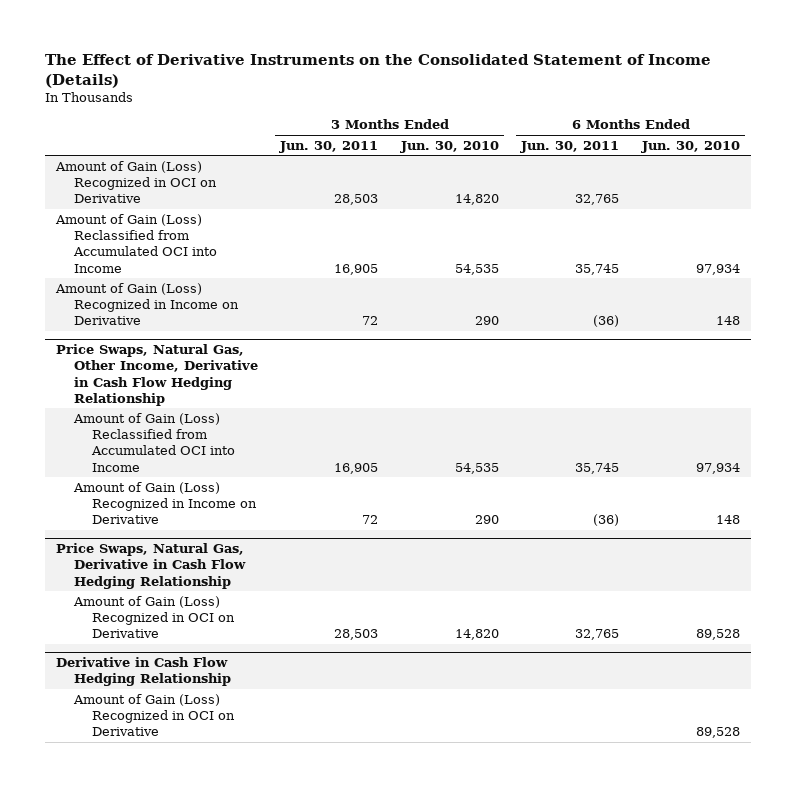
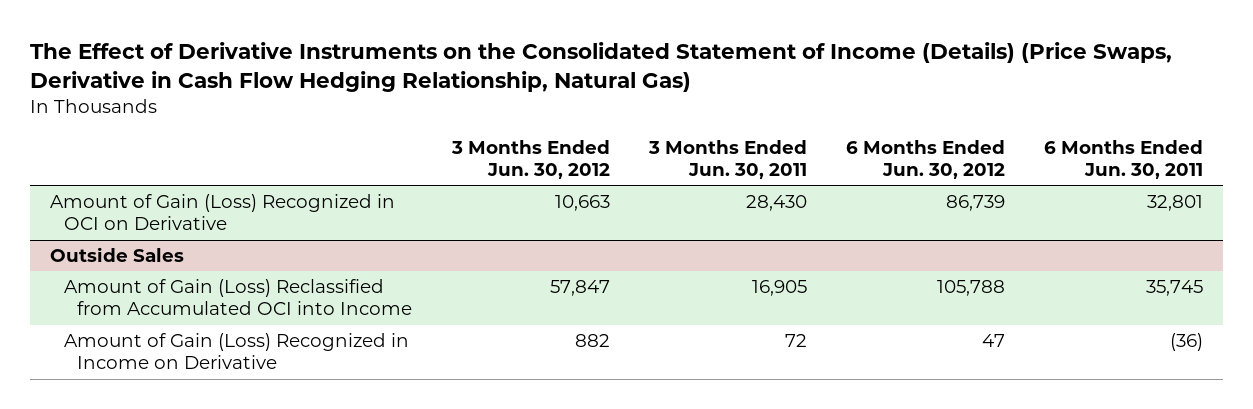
[44,53,711,88] The Effect of Derivative Instruments on the Consolidated Statement of Income (Details) -> [30,42,1173,93] The Effect of Derivative Instruments on the Consolidated Statement of Income (Details) (Price Swaps, Derivative in Cash Flow Hedging Relationship, Natural Gas)
[399,140,499,153] Jun. 30, 2010 -> none
[640,140,740,153] Jun. 30, 2010 -> none
none -> [450,140,610,180] 3 Months Ended Jun. 30, 2012
none -> [845,140,1005,180] 6 Months Ended Jun. 30, 2012
[54,213,217,273] Amount of Gain (Loss) Reclassified from Accumulated OCI into Income -> none
[54,282,239,326] Amount of Gain (Loss) Recognized in Income on Derivative -> none
[55,344,258,406] Price Swaps, Natural Gas, Other Income, Derivative in Cash Flow Hedging Relationship -> none
[334,194,379,206] 28,503 -> [745,195,807,212] 28,430
[575,194,620,206] 32,765 -> [1147,195,1204,212] 32,801
none -> [49,247,184,263] Outside Sales
[55,543,246,589] Price Swaps, Natural Gas, Derivative in Cash Flow Hedging Relationship -> none
[72,595,235,639] Amount of Gain (Loss) Recognized in OCI on Derivative -> none
[55,657,231,687] Derivative in Cash Flow Hedging Relationship -> none
[72,693,235,737] Amount of Gain (Loss) Recognized in OCI on Derivative -> none

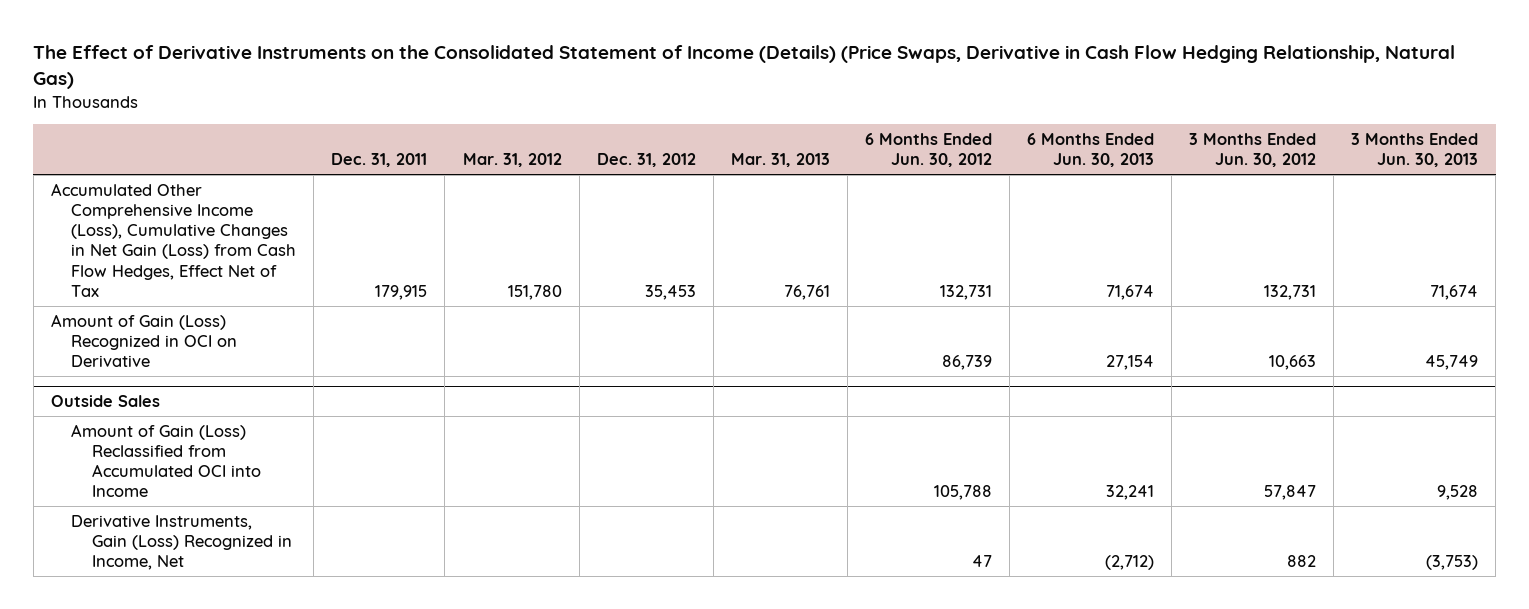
[647,140,807,180] 3 Months Ended Jun. 30, 2011 -> none
[1044,140,1204,180] 6 Months Ended Jun. 30, 2011 -> none
none -> [331,153,428,168] Dec. 31, 2011
none -> [462,153,562,168] Mar. 31, 2012
none -> [596,153,696,168] Dec. 31, 2012
none -> [730,153,830,168] Mar. 31, 2013
none -> [1027,133,1155,168] 6 Months Ended Jun. 30, 2013
none -> [1351,133,1479,168] 3 Months Ended Jun. 30, 2013
none -> [50,182,297,297] Accumulated Other Comprehensive Income (Loss), Cumulative Changes in Net Gain (Loss) from Cash Flow Hedges, Effect Net of Tax
[63,333,409,370] Amount of Gain (Loss) Recognized in Income on Derivative -> [71,514,292,571] Derivative Instruments, Gain (Loss) Recognized in Income, Net

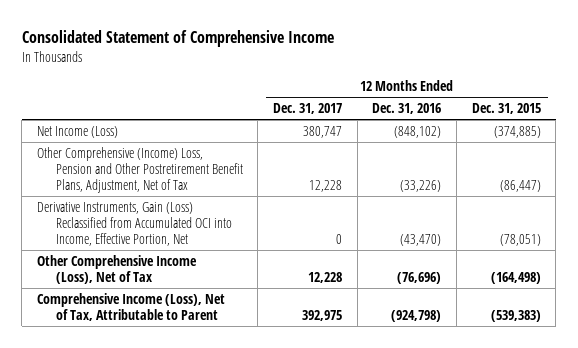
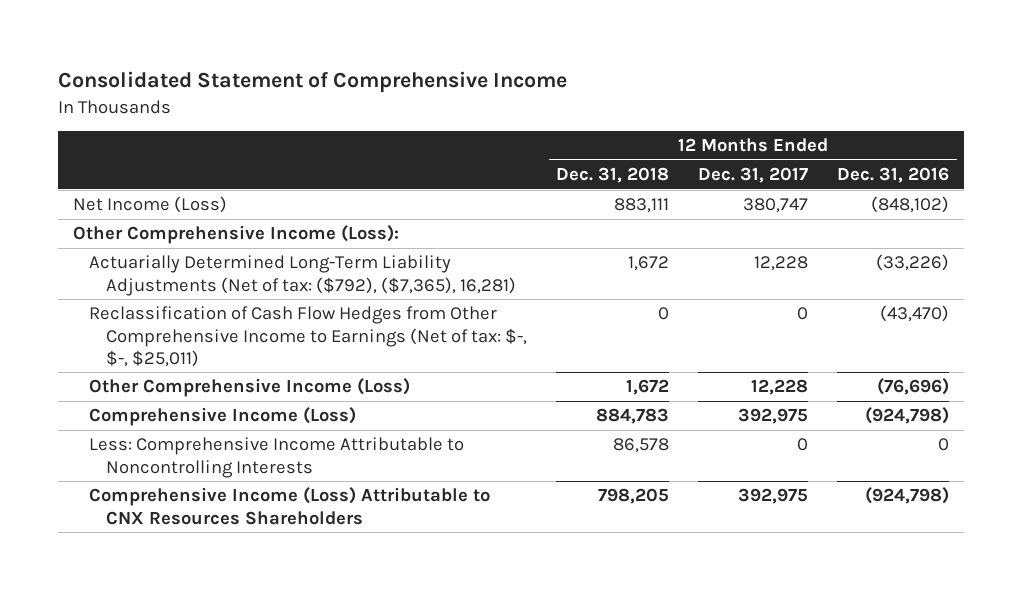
[471,103,541,115] Dec. 31, 2015 -> none
none -> [556,167,670,184] Dec. 31, 2018
none -> [72,225,399,245] Other Comprehensive Income (Loss):
[37,146,243,193] Other Comprehensive (Income) Loss, Pension and Other Postretirement Benefit Plans, Adjustment, Net of Tax -> [89,255,517,296] Actuarially Determined Long-Term Liability Adjustments (Net of tax: ($792), ($7,365), 16,281)
[37,201,232,246] Derivative Instruments, Gain (Loss) Reclassified from Accumulated OCI into Income, Effective Portion, Net -> [89,306,528,367] Reclassification of Cash Flow Hedges from Other Comprehensive Income to Earnings (Net of tax: $-, $-, $25,011)
[37,254,198,284] Other Comprehensive Income (Loss), Net of Tax -> [89,378,411,398] Other Comprehensive Income (Loss)
none -> [89,407,357,427] Comprehensive Income (Loss)
none -> [89,437,465,478] Less: Comprehensive Income Attributable to Noncontrolling Interests
[37,292,226,321] Comprehensive Income (Loss), Net of Tax, Attributable to Parent -> [89,487,491,525] Comprehensive Income (Loss) Attributable to CNX Resources Shareholders

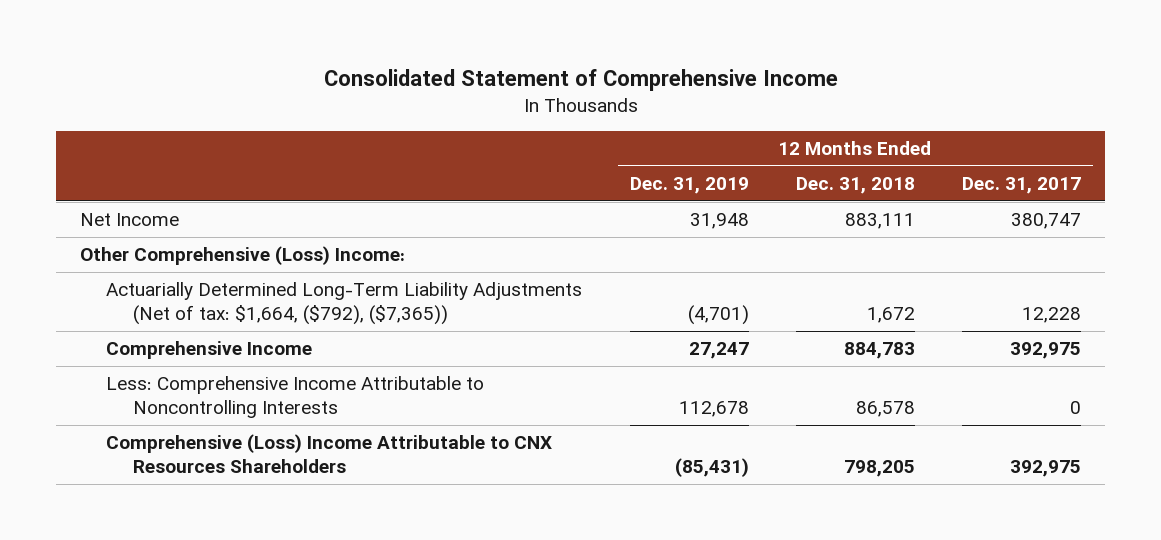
[837,167,950,184] Dec. 31, 2016 -> none
none -> [629,177,749,195] Dec. 31, 2019
[89,306,528,367] Reclassification of Cash Flow Hedges from Other Comprehensive Income to Earnings (Net of tax: $-, $-, $25,011) -> none
[89,378,411,398] Other Comprehensive Income (Loss) -> none
[72,196,227,214] Net Income (Loss) -> [79,213,179,227] Net Income
[72,225,399,245] Other Comprehensive Income (Loss): -> [79,246,405,266] Other Comprehensive (Loss) Income:
[89,255,517,296] Actuarially Determined Long-Term Liability Adjustments (Net of tax: ($792), ($7,365), 16,281) -> [106,282,583,326] Actuarially Determined Long-Term Liability Adjustments (Net of tax: $1,664, ($792), ($7,365))
[89,407,357,427] Comprehensive Income (Loss) -> [106,341,313,360] Comprehensive Income
[89,487,491,525] Comprehensive Income (Loss) Attributable to CNX Resources Shareholders -> [106,434,553,474] Comprehensive (Loss) Income Attributable to CNX Resources Shareholders

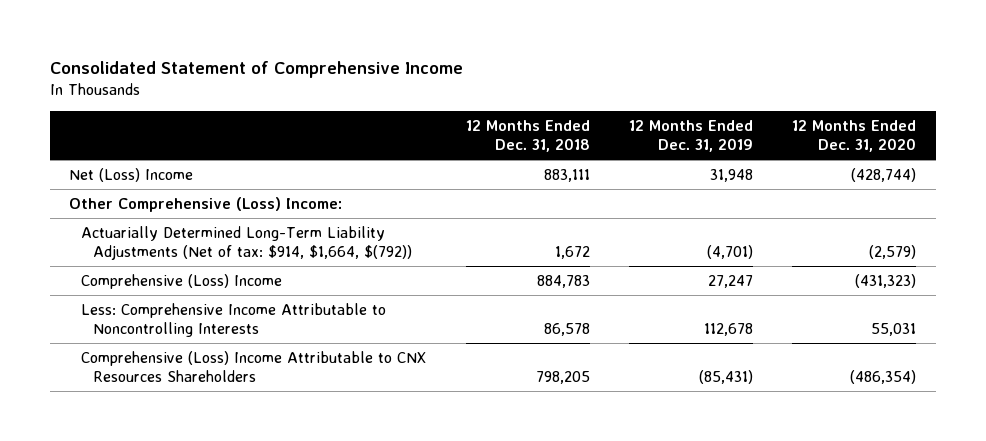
[962,177,1082,195] Dec. 31, 2017 -> none
none -> [792,119,917,153] 12 Months Ended Dec. 31, 2020
[79,213,179,227] Net Income -> [69,167,194,182] Net (Loss) Income
[106,282,583,326] Actuarially Determined Long-Term Liability Adjustments (Net of tax: $1,664, ($792), ($7,365)) -> [81,225,413,261] Actuarially Determined Long-Term Liability Adjustments (Net of tax: $914, $1,664, $(792))
[106,341,313,360] Comprehensive Income -> [81,273,283,289] Comprehensive (Loss) Income

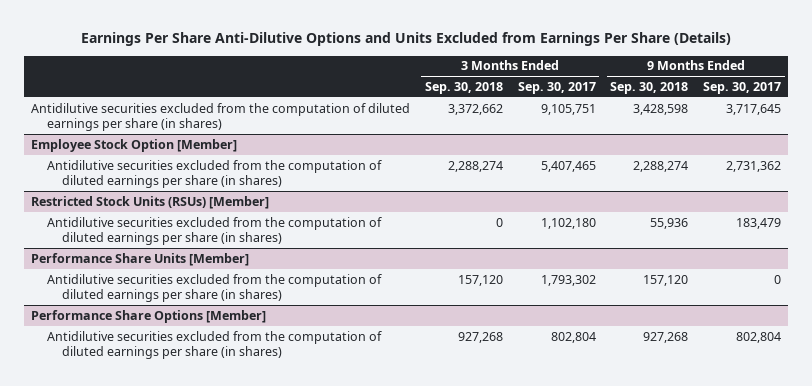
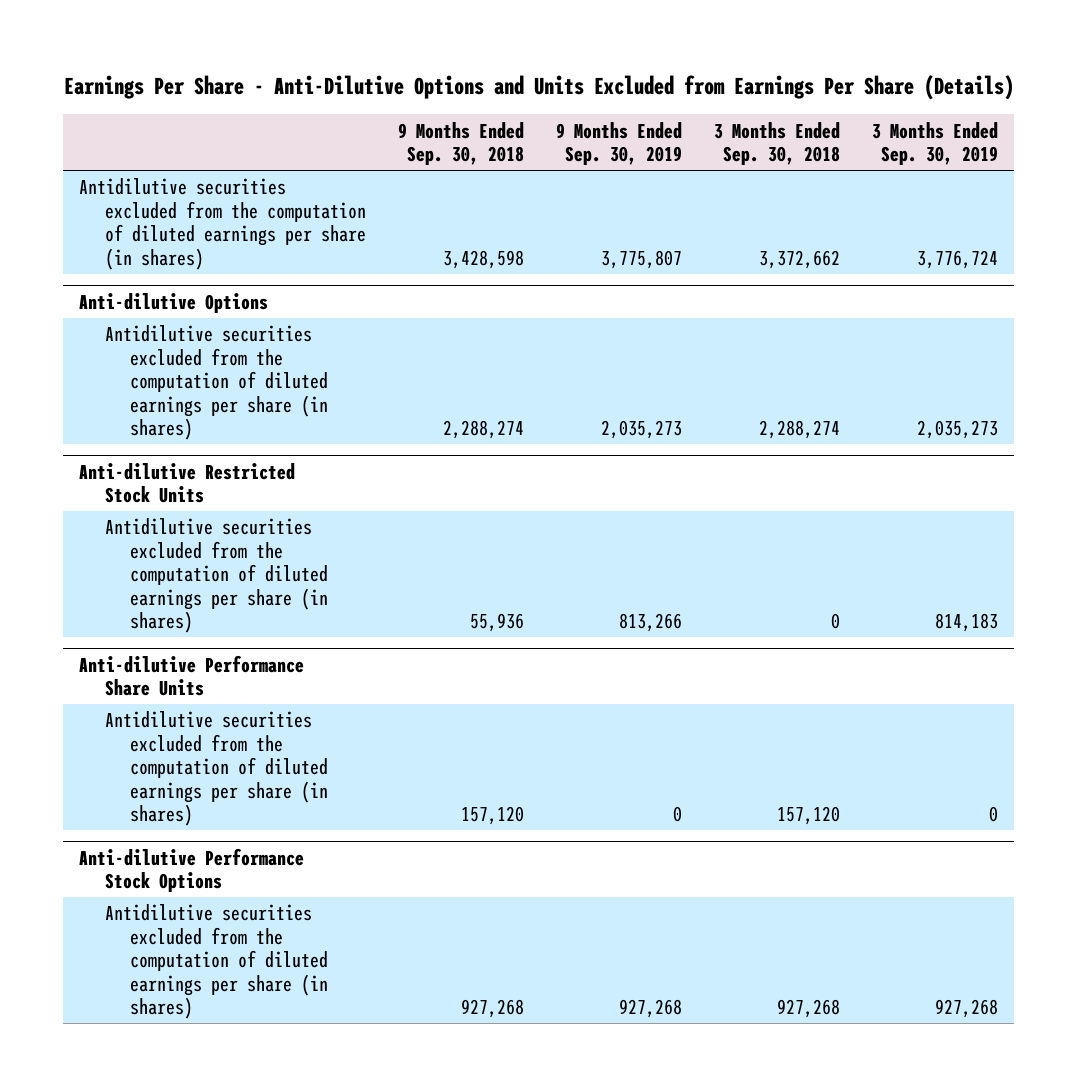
[81,32,732,47] Earnings Per Share Anti-Dilutive Options and Units Excluded from Earnings Per Share (Details) -> [63,75,1014,101] Earnings Per Share - Anti-Dilutive Options and Units Excluded from Earnings Per Share (Details)
[517,81,596,94] Sep. 30, 2017 -> none
[702,81,781,94] Sep. 30, 2017 -> none
none -> [555,121,682,166] 9 Months Ended Sep. 30, 2019
none -> [872,121,999,166] 3 Months Ended Sep. 30, 2019
[31,138,238,152] Employee Stock Option [Member] -> [79,292,269,313] Anti-dilutive Options
[31,195,270,209] Restricted Stock Units (RSUs) [Member] -> [79,462,296,504] Anti-dilutive Restricted Stock Units
[31,252,250,266] Performance Share Units [Member] -> [79,654,305,697] Anti-dilutive Performance Share Units
[31,309,267,323] Performance Share Options [Member] -> [79,847,305,893] Anti-dilutive Performance Stock Options

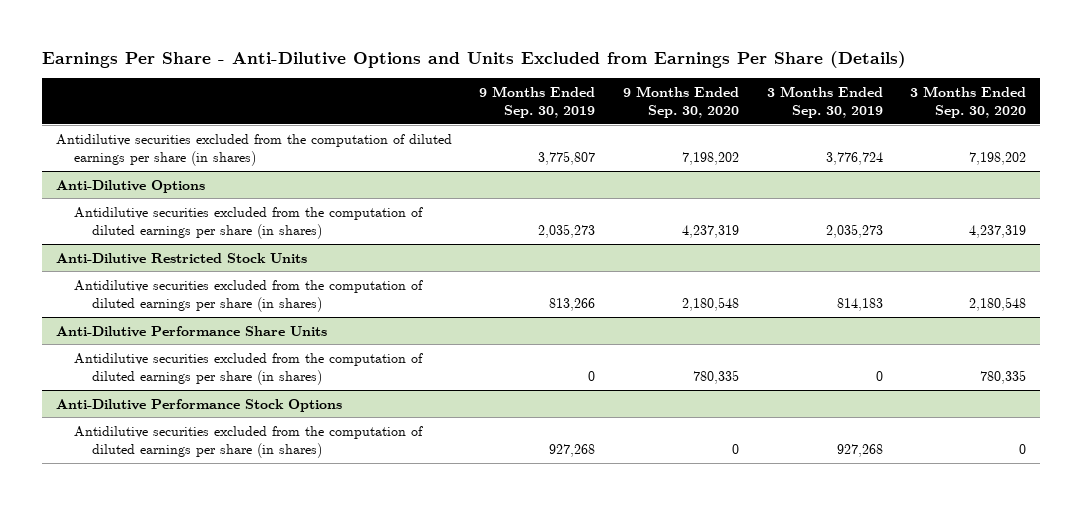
[397,121,524,166] 9 Months Ended Sep. 30, 2018 -> none
[714,121,841,166] 3 Months Ended Sep. 30, 2018 -> none
none -> [622,85,739,118] 9 Months Ended Sep. 30, 2020
none -> [910,85,1027,118] 3 Months Ended Sep. 30, 2020
[79,292,269,313] Anti-dilutive Options -> [55,179,205,193] Anti-Dilutive Options
[79,462,296,504] Anti-dilutive Restricted Stock Units -> [55,252,307,264] Anti-Dilutive Restricted Stock Units
[79,654,305,697] Anti-dilutive Performance Share Units -> [55,325,327,337] Anti-Dilutive Performance Share Units
[79,847,305,893] Anti-dilutive Performance Stock Options -> [55,398,342,412] Anti-Dilutive Performance Stock Options

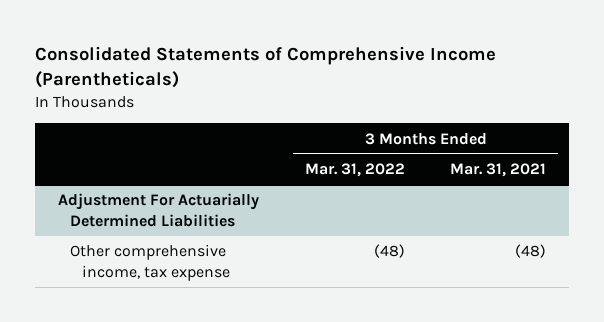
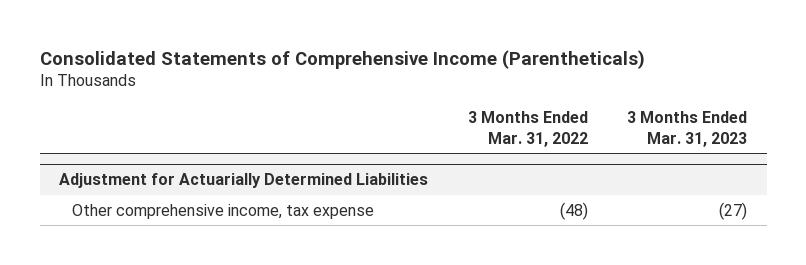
[450,163,547,178] Mar. 31, 2021 -> none
none -> [626,111,747,147] 3 Months Ended Mar. 31, 2023
[57,193,259,227] Adjustment For Actuarially Determined Liabilities -> [59,173,429,189] Adjustment for Actuarially Determined Liabilities

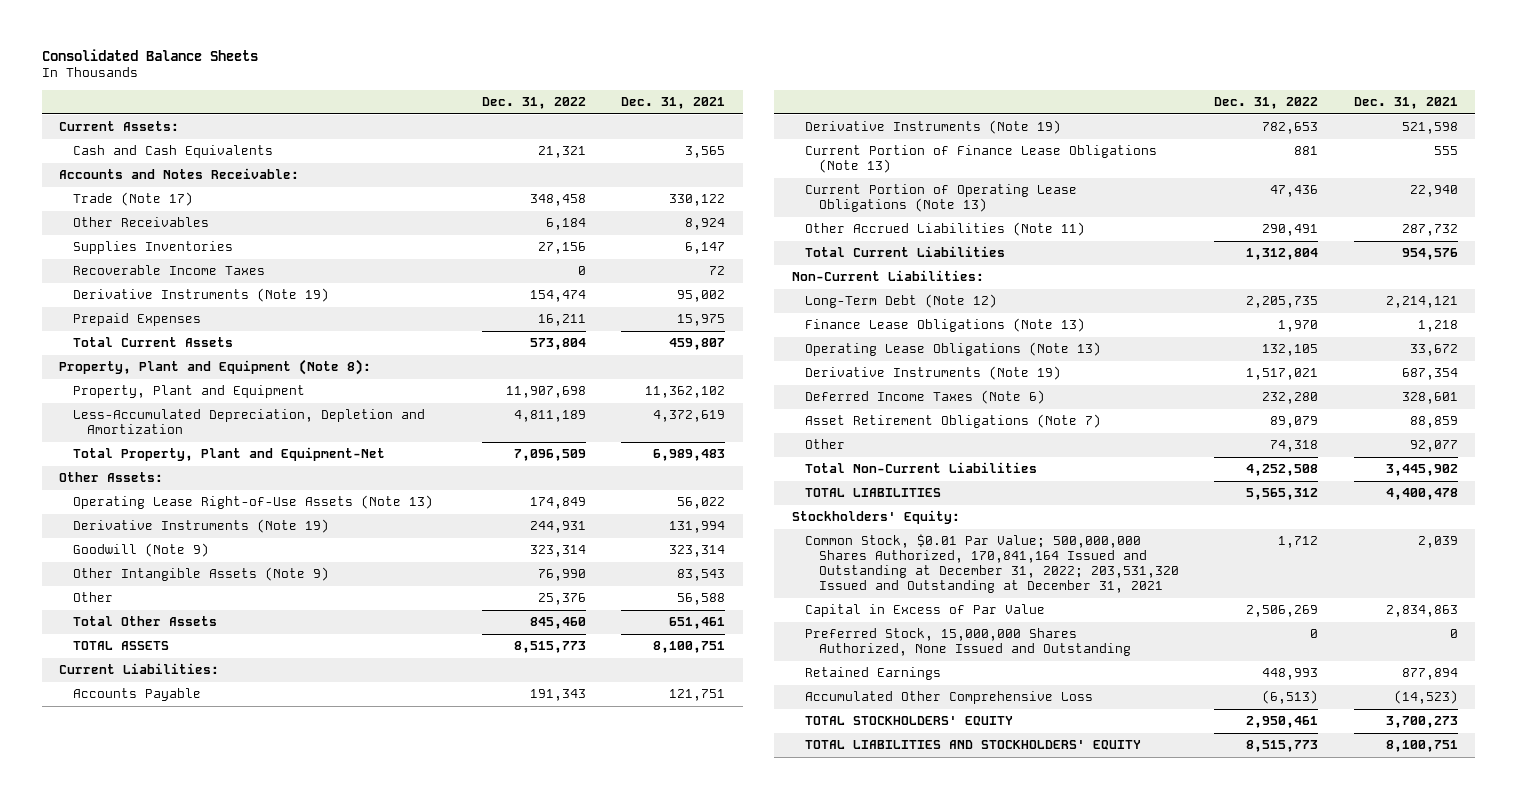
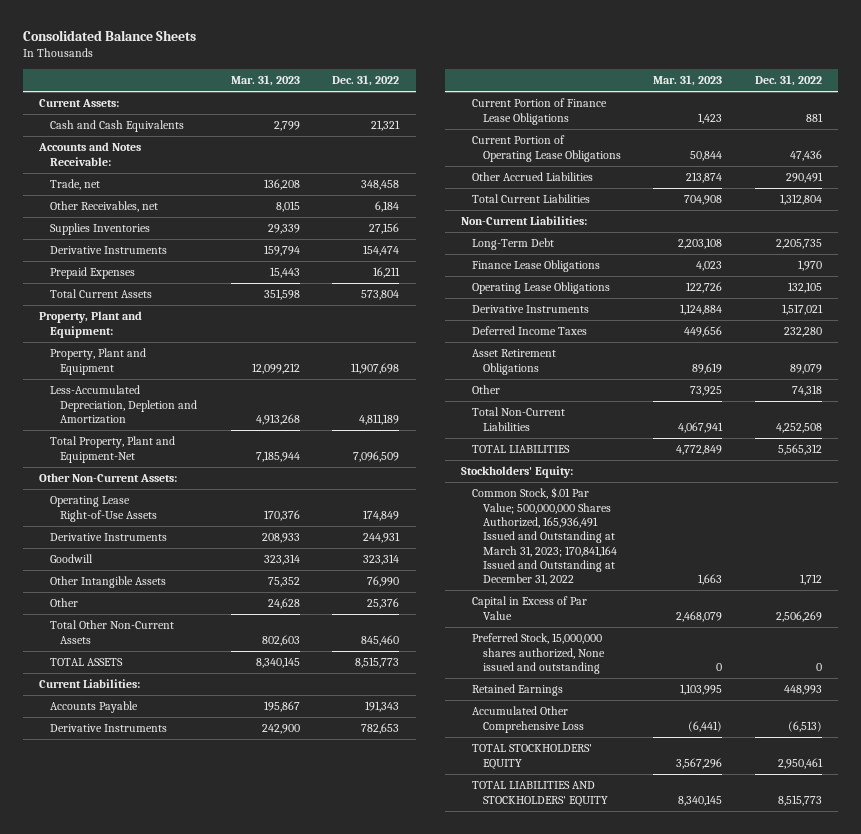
[621,97,726,110] Dec. 31, 2021 -> none
none -> [230,75,300,87] Mar. 31, 2023
[72,192,193,207] Trade (Note 17) -> [49,179,100,191] Trade, net
[72,217,209,228] Other Receivables -> [49,201,158,213] Other Receivables, net
[72,265,265,276] Recoverable Income Taxes -> none
[72,288,329,303] Derivative Instruments (Note 19) -> [49,246,167,255] Derivative Instruments
[59,359,372,376] Property, Plant and Equipment (Note 8): -> [39,311,143,338] Property, Plant and Equipment:
[59,472,164,483] Other Assets: -> [39,473,178,483] Other Non-Current Assets:
[72,495,433,510] Operating Lease Right-of-Use Assets (Note 13) -> [49,496,158,522] Operating Lease Right-of-Use Assets
[72,519,329,534] Derivative Instruments (Note 19) -> [49,533,167,542] Derivative Instruments
[72,543,209,558] Goodwill (Note 9) -> [49,554,93,564] Goodwill
[72,567,329,582] Other Intangible Assets (Note 9) -> [49,576,166,589] Other Intangible Assets
[72,616,217,627] Total Other Assets -> [49,620,174,644] Total Other Non-Current Assets
[805,120,1062,135] Derivative Instruments (Note 19) -> [49,724,167,733] Derivative Instruments
[805,145,1158,174] Current Portion of Finance Lease Obligations (Note 13) -> [472,98,608,125] Current Portion of Finance Lease Obligations
[805,184,1078,213] Current Portion of Operating Lease Obligations (Note 13) -> [472,135,621,162] Current Portion of Operating Lease Obligations
[805,222,1086,237] Other Accrued Liabilities (Note 11) -> [472,172,594,182] Other Accrued Liabilities
[805,294,998,309] Long-Term Debt (Note 12) -> [472,238,555,251] Long-Term Debt
[805,318,1086,333] Finance Lease Obligations (Note 13) -> [472,260,601,273] Finance Lease Obligations
[805,342,1102,357] Operating Lease Obligations (Note 13) -> [472,282,611,295] Operating Lease Obligations
[805,366,1062,381] Derivative Instruments (Note 19) -> [472,305,590,314] Derivative Instruments
[805,390,1046,405] Deferred Income Taxes (Note 6) -> [472,326,588,336] Deferred Income Taxes
[805,414,1102,429] Asset Retirement Obligations (Note 7) -> [472,349,557,375] Asset Retirement Obligations
[805,534,1180,593] Common Stock, $0.01 Par Value; 500,000,000 Shares Authorized, 170,841,164 Issued and Outstanding at December 31, 2022; 203,531,320 Issued and Outstanding at December 31, 2021 -> [472,487,617,586] Common Stock, $.01 Par Value; 500,000,000 Shares Authorized, 165,936,491 Issued and Outstanding at March 31, 2023; 170,841,164 Issued and Outstanding at December 31, 2022
[805,628,1132,657] Preferred Stock, 15,000,000 Shares Authorized, None Issued and Outstanding -> [472,633,605,674] Preferred Stock, 15,000,000 shares authorized, None issued and outstanding

